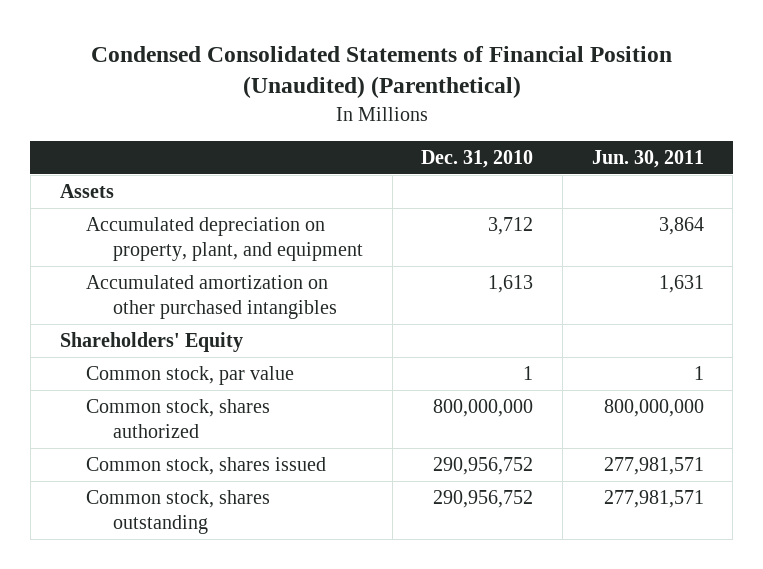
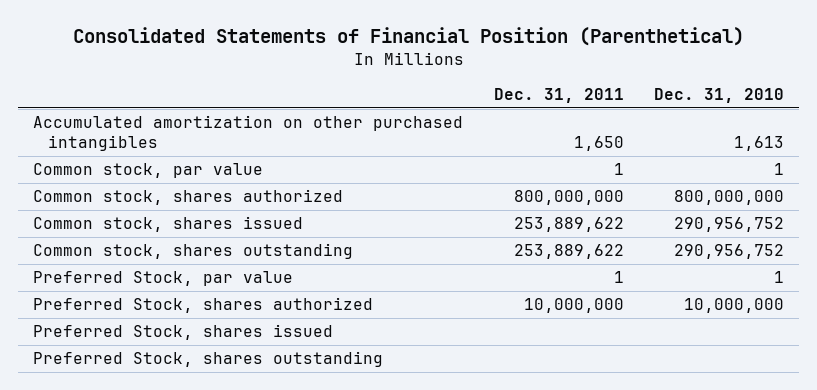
[90,45,672,99] Condensed Consolidated Statements of Financial Position (Unaudited) (Parenthetical) -> [72,27,744,47] Consolidated Statements of Financial Position (Parenthetical)
[591,149,704,168] Jun. 30, 2011 -> none
none -> [493,88,624,104] Dec. 31, 2011
[59,183,114,198] Assets -> none
[86,216,364,261] Accumulated depreciation on property, plant, and equipment -> none
[59,331,243,352] Shareholders' Equity -> none
none -> [33,271,294,287] Preferred Stock, par value
none -> [33,297,374,314] Preferred Stock, shares authorized
none -> [33,324,334,341] Preferred Stock, shares issued
none -> [33,351,384,368] Preferred Stock, shares outstanding

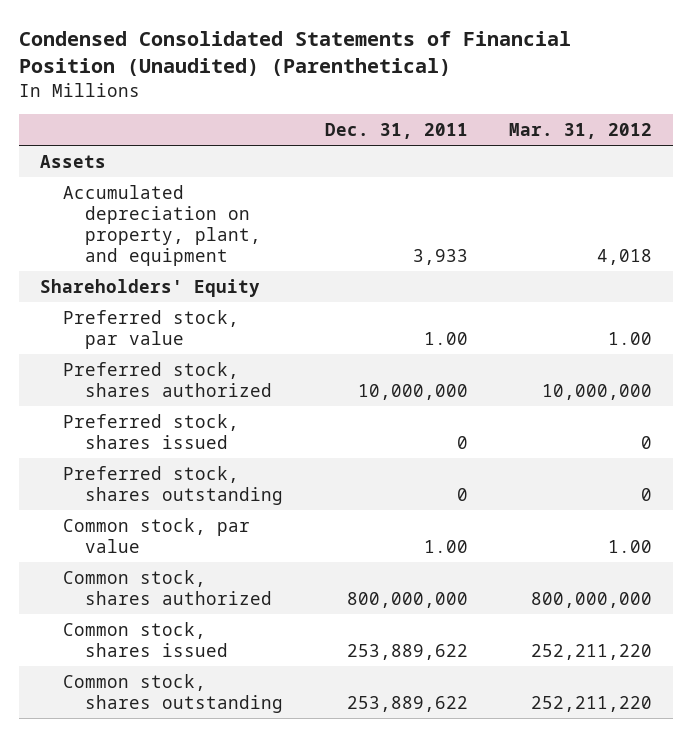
[72,27,744,47] Consolidated Statements of Financial Position (Parenthetical) -> [19,31,572,77] Condensed Consolidated Statements of Financial Position (Unaudited) (Parenthetical)
[654,88,785,104] Dec. 31, 2010 -> none
none -> [509,122,653,139] Mar. 31, 2012
[33,115,464,152] Accumulated amortization on other purchased intangibles -> none
none -> [40,154,107,168] Assets
none -> [62,184,262,267] Accumulated depreciation on property, plant, and equipment
none -> [40,278,261,297] Shareholders' Equity
none -> [62,309,239,349] Preferred stock, par value
none -> [62,361,273,397] Preferred stock, shares authorized
none -> [62,413,239,449] Preferred stock, shares issued
none -> [62,465,284,505] Preferred stock, shares outstanding
[613,163,624,176] 1 -> [423,539,468,553] 1.00
[33,271,294,287] Preferred Stock, par value -> none
[33,297,374,314] Preferred Stock, shares authorized -> none
[33,324,334,341] Preferred Stock, shares issued -> none
[33,351,384,368] Preferred Stock, shares outstanding -> none

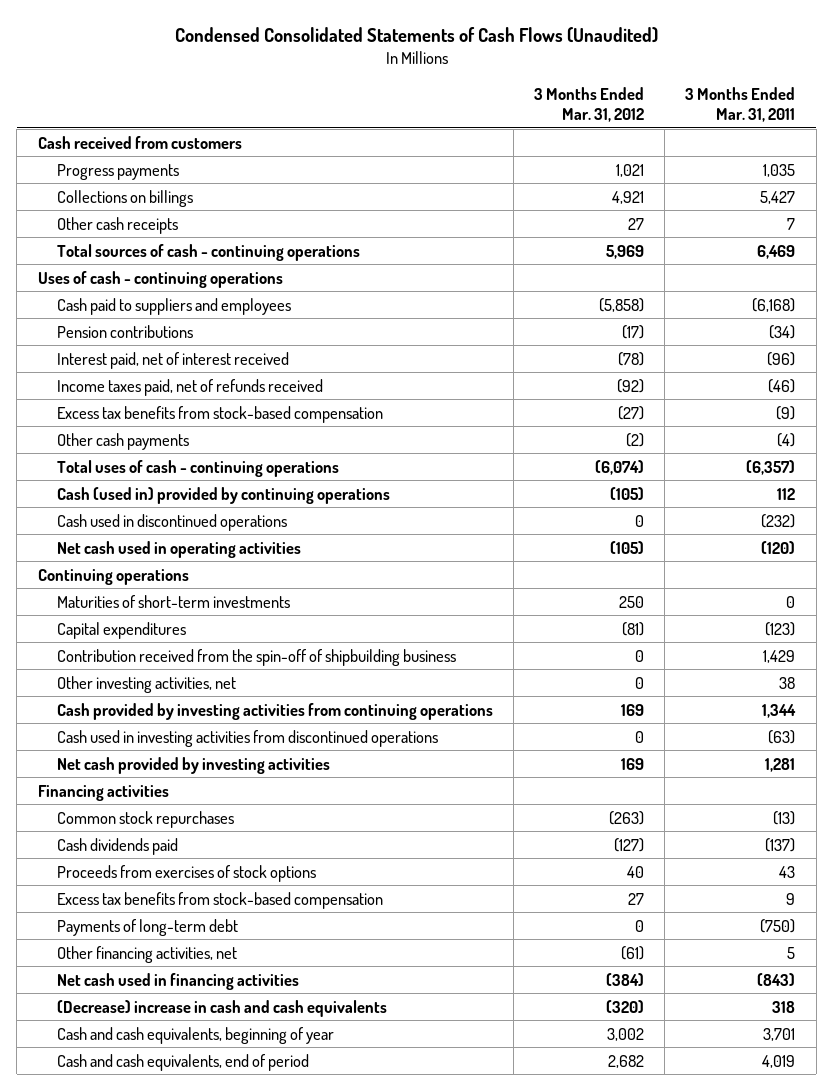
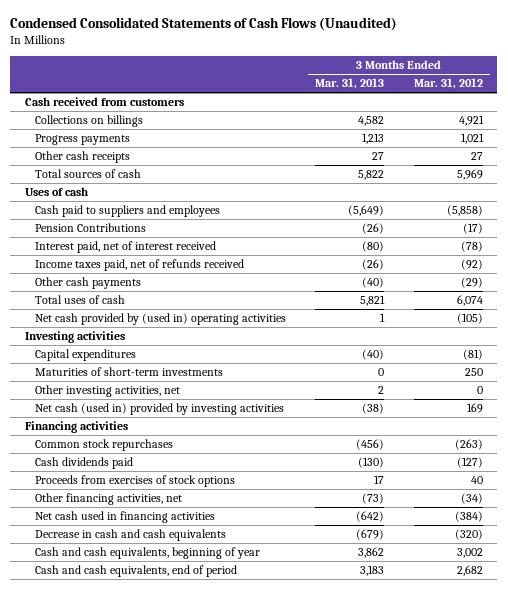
[685,87,796,123] 3 Months Ended Mar. 31, 2011 -> none
none -> [315,78,385,90] Mar. 31, 2013
[56,163,179,180] Progress payments -> [34,134,130,146] Progress payments
[56,243,360,261] Total sources of cash - continuing operations -> [34,169,141,179] Total sources of cash
[37,270,283,288] Uses of cash - continuing operations -> [24,187,88,197] Uses of cash
[56,324,193,338] Pension contributions -> [34,223,146,233] Pension Contributions
[56,405,383,423] Excess tax benefits from stock-based compensation -> none
[56,513,287,531] Cash used in discontinued operations -> none
[56,540,301,558] Net cash used in operating activities -> none
[37,568,189,585] Continuing operations -> none
[626,432,645,447] (2) -> [460,277,483,289] (29)
[56,459,339,477] Total uses of cash - continuing operations -> [34,295,125,305] Total uses of cash
[595,459,645,475] (6,074) -> [456,295,483,307] 6,074
[56,486,390,504] Cash (used in) provided by continuing operations -> [34,313,286,326] Net cash provided by (used in) operating activities
none -> [24,331,125,344] Investing activities
[56,648,456,666] Contribution received from the spin-off of shipbuilding business -> none
[56,594,290,608] Maturities of short-term investments -> [34,367,223,377] Maturities of short-term investments
[56,729,438,747] Cash used in investing activities from discontinued operations -> none
[56,756,330,774] Net cash provided by investing activities -> none
[56,702,493,720] Cash provided by investing activities from continuing operations -> [34,403,284,416] Net cash (used in) provided by investing activities
[56,891,383,909] Excess tax benefits from stock-based compensation -> none
[56,918,238,936] Payments of long-term debt -> none
[621,945,645,960] (61) -> [460,493,483,505] (34)
[56,999,387,1017] (Decrease) increase in cash and cash equivalents -> [34,529,226,542] Decrease in cash and cash equivalents

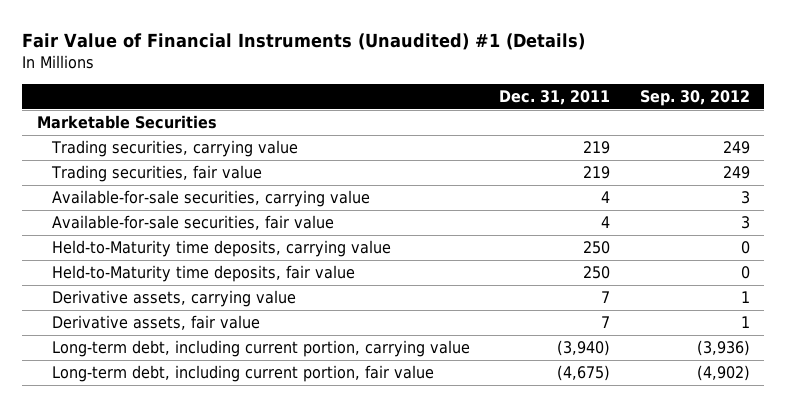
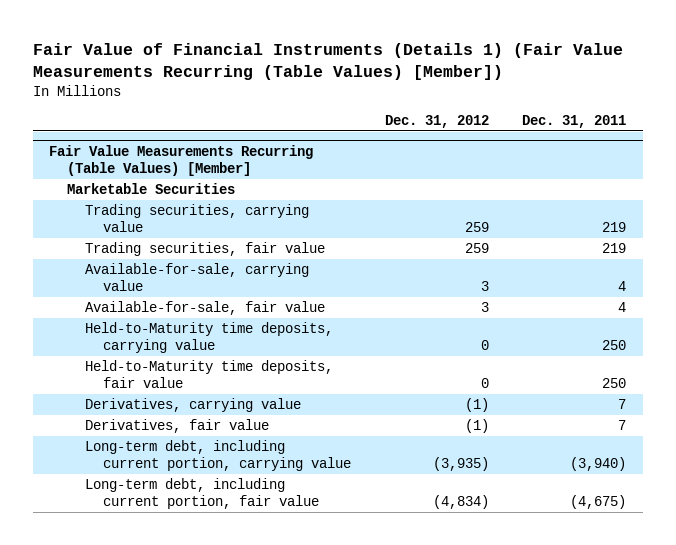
[22,32,586,50] Fair Value of Financial Instruments (Unaudited) #1 (Details) -> [32,42,623,80] Fair Value of Financial Instruments (Details 1) (Fair Value Measurements Recurring (Table Values) [Member])
[639,89,750,106] Sep. 30, 2012 -> none
none -> [384,115,489,129] Dec. 31, 2012
none -> [49,144,314,177] Fair Value Measurements Recurring (Table Values) [Member]
[52,190,371,208] Available-for-sale securities, carrying value -> [85,263,310,292] Available-for-sale, carrying value
[52,215,335,231] Available-for-sale securities, fair value -> [85,301,326,316] Available-for-sale, fair value
[52,290,297,308] Derivative assets, carrying value -> [85,398,302,413] Derivatives, carrying value
[52,315,261,331] Derivative assets, fair value -> [85,419,270,434] Derivatives, fair value

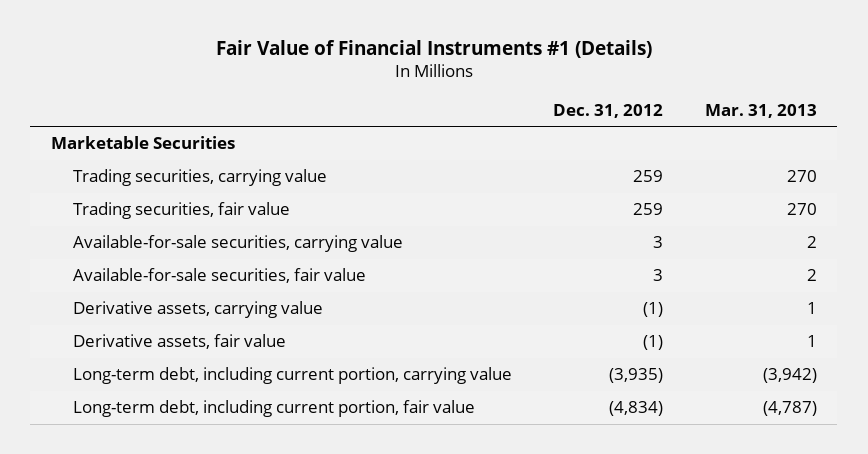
[32,42,623,80] Fair Value of Financial Instruments (Details 1) (Fair Value Measurements Recurring (Table Values) [Member]) -> [215,40,652,59] Fair Value of Financial Instruments #1 (Details)
[522,115,627,129] Dec. 31, 2011 -> none
none -> [704,103,817,118] Mar. 31, 2013
[49,144,314,177] Fair Value Measurements Recurring (Table Values) [Member] -> none
[85,322,334,354] Held-to-Maturity time deposits, carrying value -> none
[85,360,334,389] Held-to-Maturity time deposits, fair value -> none
[85,263,310,292] Available-for-sale, carrying value -> [72,235,403,253] Available-for-sale securities, carrying value
[85,301,326,316] Available-for-sale, fair value -> [72,268,366,284] Available-for-sale securities, fair value
[85,398,302,413] Derivatives, carrying value -> [72,301,323,319] Derivative assets, carrying value
[85,419,270,434] Derivatives, fair value -> [72,334,286,350] Derivative assets, fair value

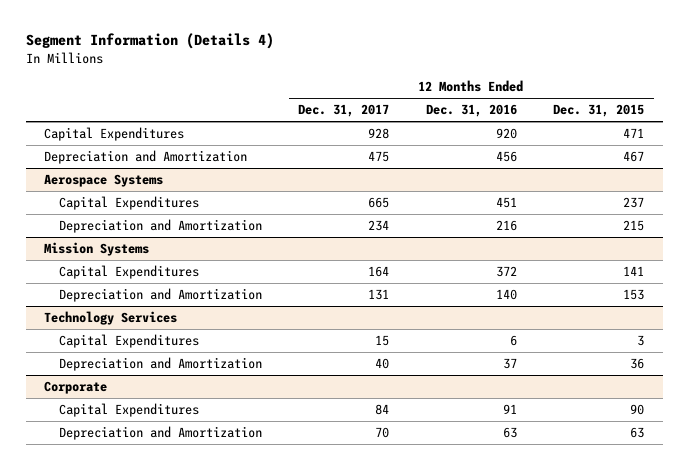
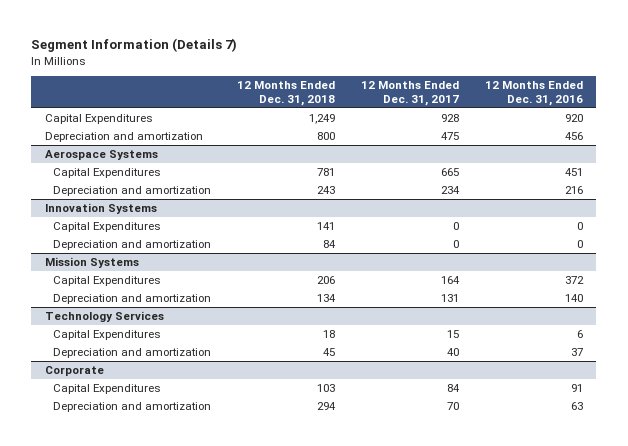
[25,33,274,50] Segment Information (Details 4) -> [31,38,238,53] Segment Information (Details 7)
[553,104,645,118] Dec. 31, 2015 -> none
none -> [236,81,335,106] 12 Months Ended Dec. 31, 2018
[43,149,247,164] Depreciation and Amortization -> [44,132,203,143] Depreciation and amortization
[58,218,262,233] Depreciation and Amortization -> [52,186,211,197] Depreciation and amortization
none -> [44,203,157,215] Innovation Systems
none -> [52,222,161,233] Capital Expenditures
none -> [52,240,211,251] Depreciation and amortization
[58,287,262,302] Depreciation and Amortization -> [52,294,211,305] Depreciation and amortization
[58,356,262,371] Depreciation and Amortization -> [52,348,211,359] Depreciation and amortization
[58,425,262,440] Depreciation and Amortization -> [52,402,211,413] Depreciation and amortization

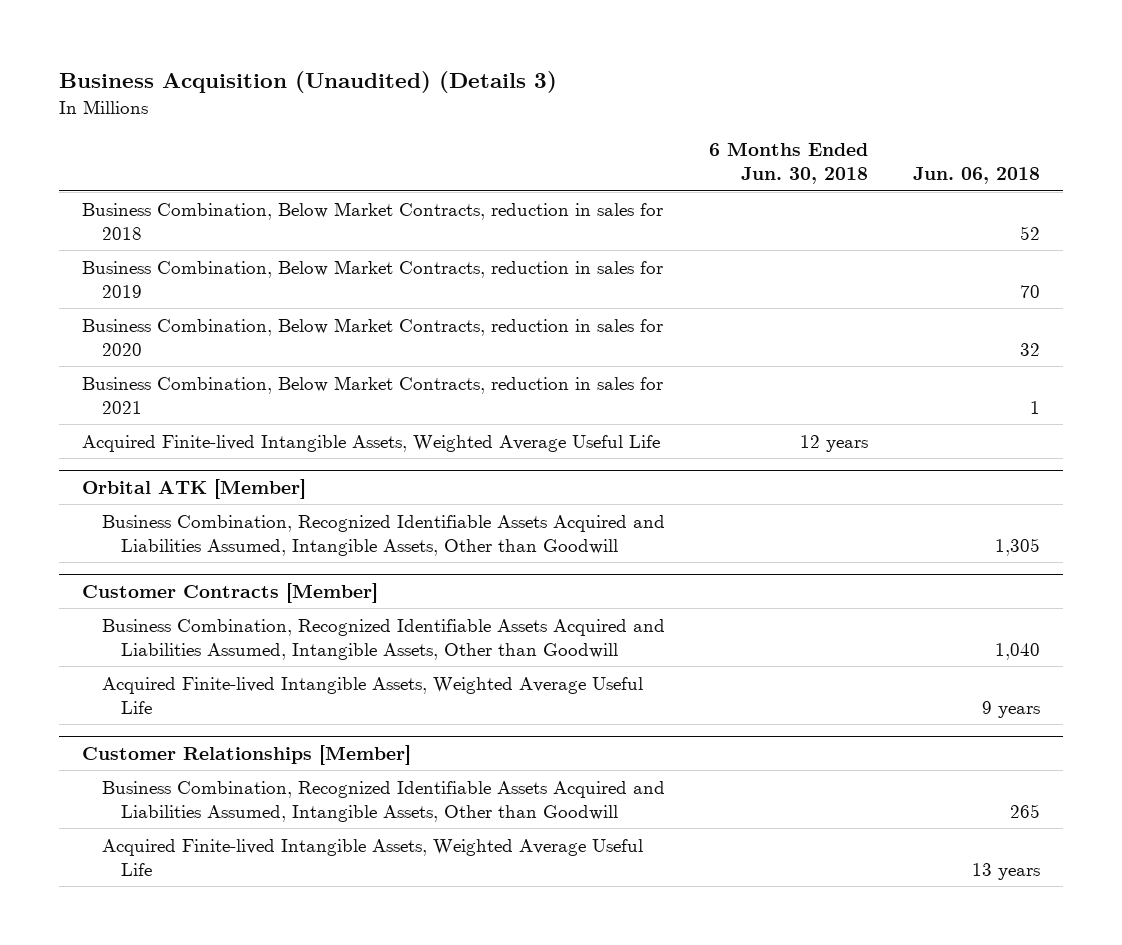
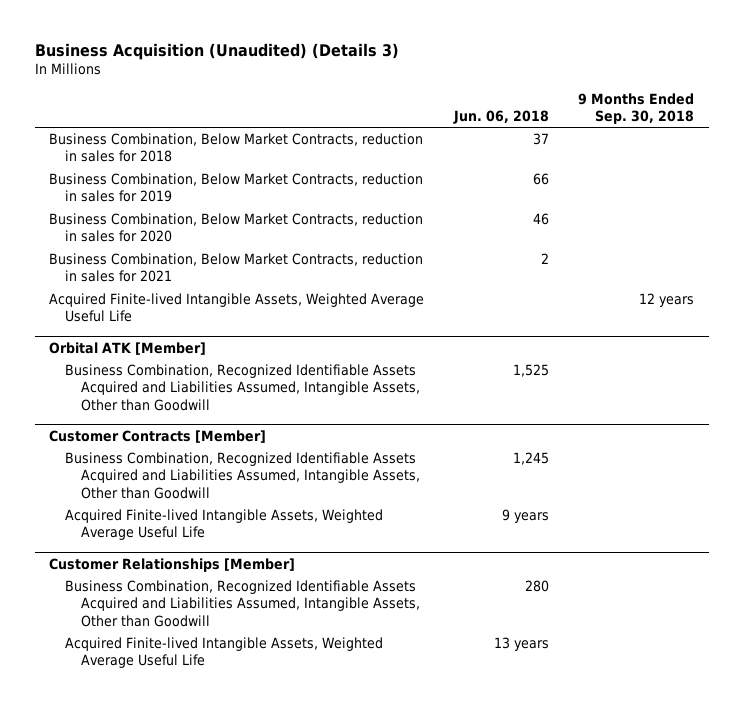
[709,142,869,185] 6 Months Ended Jun. 30, 2018 -> none
none -> [577,92,694,125] 9 Months Ended Sep. 30, 2018
[1020,225,1041,240] 52 -> [532,133,549,146] 37
[1020,284,1041,298] 70 -> [532,173,549,186] 66
[1020,342,1041,356] 32 -> [532,213,549,226] 46
[1030,400,1041,414] 1 -> [540,253,549,265] 2
[995,537,1041,556] 1,305 -> [512,364,549,378] 1,525
[995,642,1041,660] 1,040 -> [512,452,549,466] 1,245
[1010,803,1041,818] 265 -> [524,580,549,593] 280

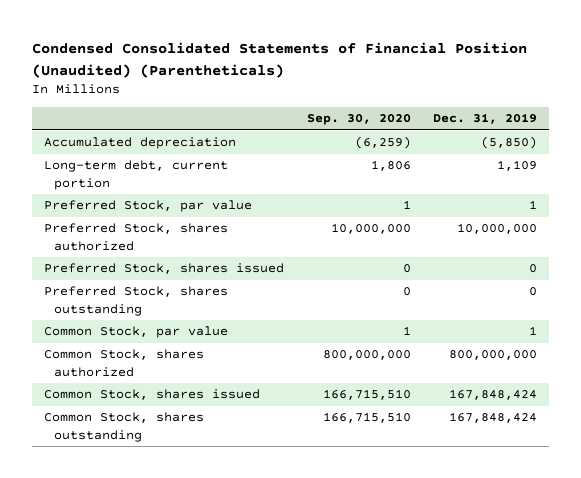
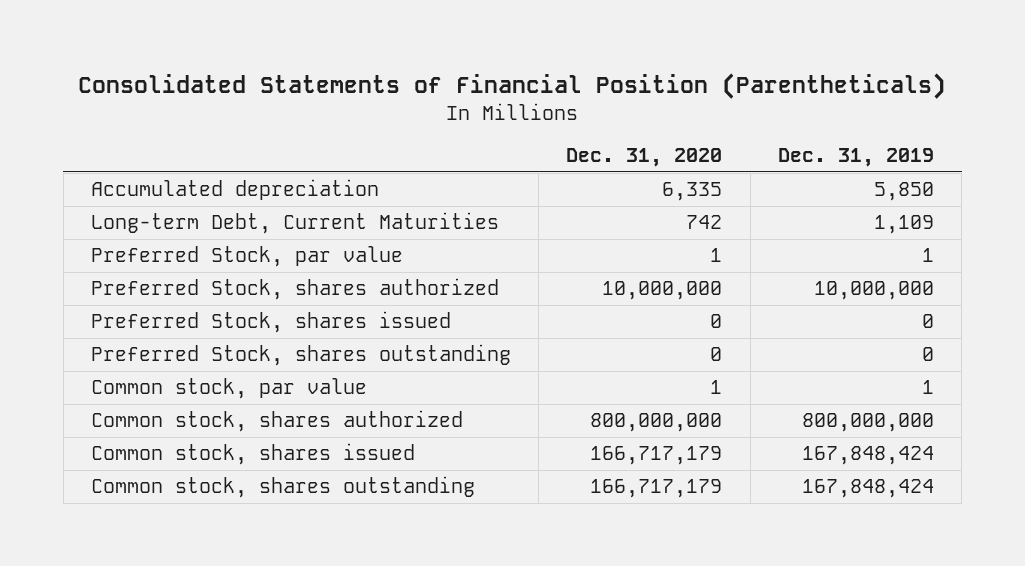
[32,42,528,78] Condensed Consolidated Statements of Financial Position (Unaudited) (Parentheticals) -> [78,73,947,100] Consolidated Statements of Financial Position (Parentheticals)
[306,114,411,126] Sep. 30, 2020 -> none
none -> [566,148,723,168] Dec. 31, 2020
[481,136,538,150] (5,850) -> [873,182,934,202] 5,850
[43,160,228,190] Long-term debt, current portion -> [91,212,500,235] Long-term Debt, Current Maturities
[43,326,228,339] Common Stock, par value -> [91,378,368,400] Common stock, par value
[43,349,204,377] Common Stock, shares authorized -> [91,410,464,433] Common stock, shares authorized
[43,389,260,401] Common Stock, shares issued -> [91,443,416,466] Common stock, shares issued
[43,412,204,442] Common Stock, shares outstanding -> [91,476,476,499] Common stock, shares outstanding

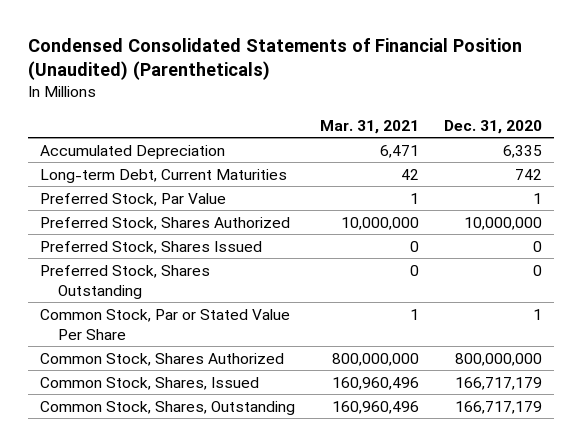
[78,73,947,100] Consolidated Statements of Financial Position (Parentheticals) -> [27,37,522,81] Condensed Consolidated Statements of Financial Position (Unaudited) (Parentheticals)
[777,148,934,168] Dec. 31, 2019 -> none
none -> [319,119,419,134] Mar. 31, 2021
[91,179,380,201] Accumulated depreciation -> [40,144,226,159] Accumulated Depreciation
[91,246,404,268] Preferred Stock, par value -> [40,192,227,206] Preferred Stock, Par Value
[91,278,500,301] Preferred Stock, shares authorized -> [40,216,291,230] Preferred Stock, Shares Authorized
[91,311,452,334] Preferred Stock, shares issued -> [40,240,263,254] Preferred Stock, Shares Issued
[91,344,512,367] Preferred Stock, shares outstanding -> [40,264,211,299] Preferred Stock, Shares Outstanding
[91,378,368,400] Common stock, par value -> [40,308,291,340] Common Stock, Par or Stated Value Per Share
[91,410,464,433] Common stock, shares authorized -> [40,352,285,366] Common Stock, Shares Authorized
[91,443,416,466] Common stock, shares issued -> [40,376,260,390] Common Stock, Shares, Issued
[91,476,476,499] Common stock, shares outstanding -> [40,400,296,415] Common Stock, Shares, Outstanding

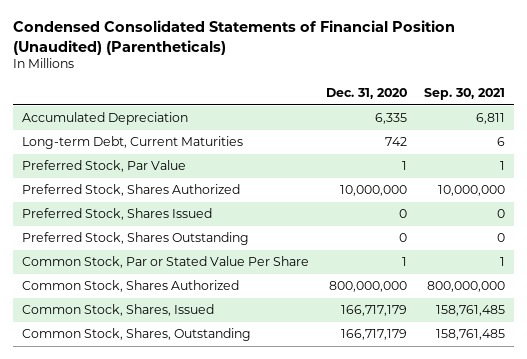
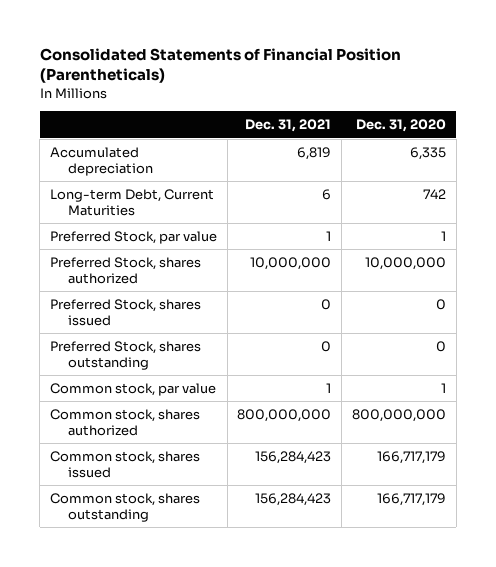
[13,20,456,55] Condensed Consolidated Statements of Financial Position (Unaudited) (Parentheticals) -> [39,48,401,84] Consolidated Statements of Financial Position (Parentheticals)
[424,88,506,101] Sep. 30, 2021 -> none
none -> [245,119,332,133] Dec. 31, 2021
[21,112,188,126] Accumulated Depreciation -> [49,146,154,177] Accumulated depreciation
[21,160,186,173] Preferred Stock, Par Value -> [49,230,217,244] Preferred Stock, par value
[21,184,240,197] Preferred Stock, Shares Authorized -> [49,256,201,285] Preferred Stock, shares authorized
[21,208,212,221] Preferred Stock, Shares Issued -> [49,298,201,327] Preferred Stock, shares issued
[21,232,249,246] Preferred Stock, Shares Outstanding -> [49,340,201,371] Preferred Stock, shares outstanding
[21,256,309,269] Common Stock, Par or Stated Value Per Share -> [49,382,216,396] Common stock, par value
[21,280,239,293] Common Stock, Shares Authorized -> [49,408,200,437] Common stock, shares authorized
[21,304,214,317] Common Stock, Shares, Issued -> [49,450,200,479] Common stock, shares issued
[21,328,251,342] Common Stock, Shares, Outstanding -> [49,492,200,523] Common stock, shares outstanding

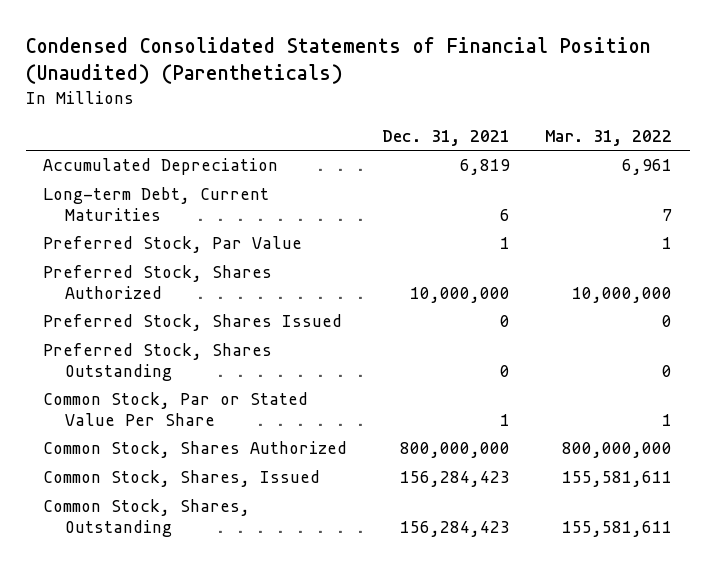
[39,48,401,84] Consolidated Statements of Financial Position (Parentheticals) -> [25,36,651,85] Condensed Consolidated Statements of Financial Position (Unaudited) (Parentheticals)
[355,119,446,133] Dec. 31, 2020 -> none
none -> [545,130,673,147] Mar. 31, 2022
[49,146,154,177] Accumulated depreciation -> [43,158,279,176] Accumulated Depreciation
[49,230,217,244] Preferred Stock, par value -> [43,236,303,254] Preferred Stock, Par Value
[49,256,201,285] Preferred Stock, shares authorized -> [43,265,273,300] Preferred Stock, Shares Authorized
[49,298,201,327] Preferred Stock, shares issued -> [43,314,343,332] Preferred Stock, Shares Issued
[49,340,201,371] Preferred Stock, shares outstanding -> [43,343,273,382] Preferred Stock, Shares Outstanding
[49,382,216,396] Common stock, par value -> [43,392,309,427] Common Stock, Par or Stated Value Per Share
[49,408,200,437] Common stock, shares authorized -> [43,441,348,459] Common Stock, Shares Authorized
[49,450,200,479] Common stock, shares issued -> [43,470,321,488] Common Stock, Shares, Issued
[49,492,200,523] Common stock, shares outstanding -> [43,499,251,538] Common Stock, Shares, Outstanding

